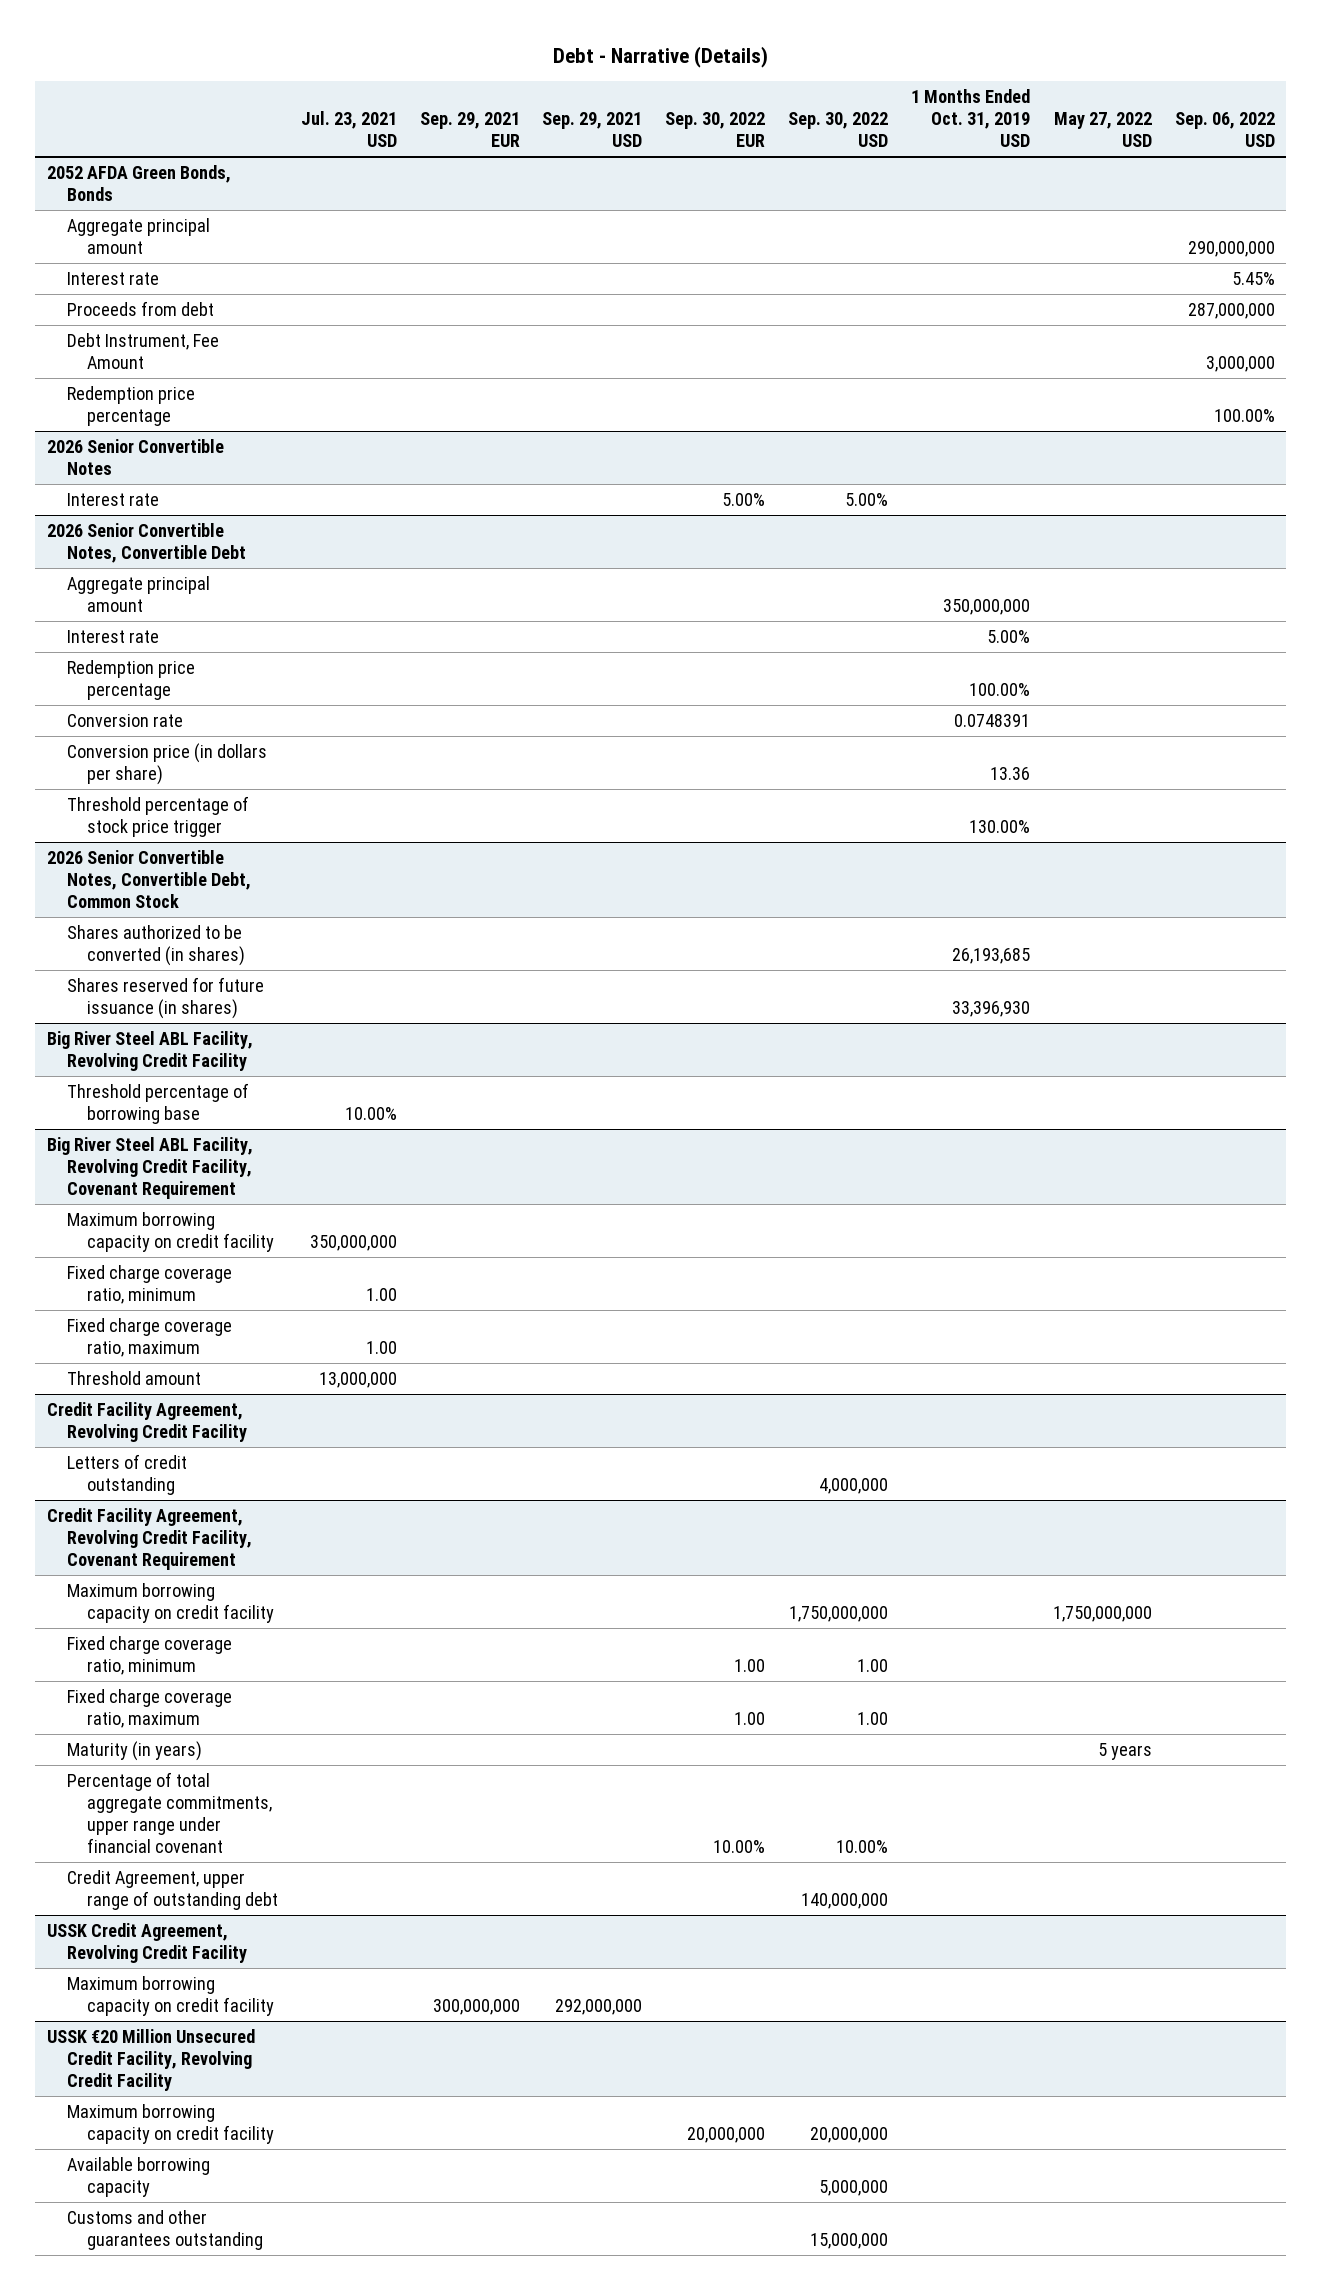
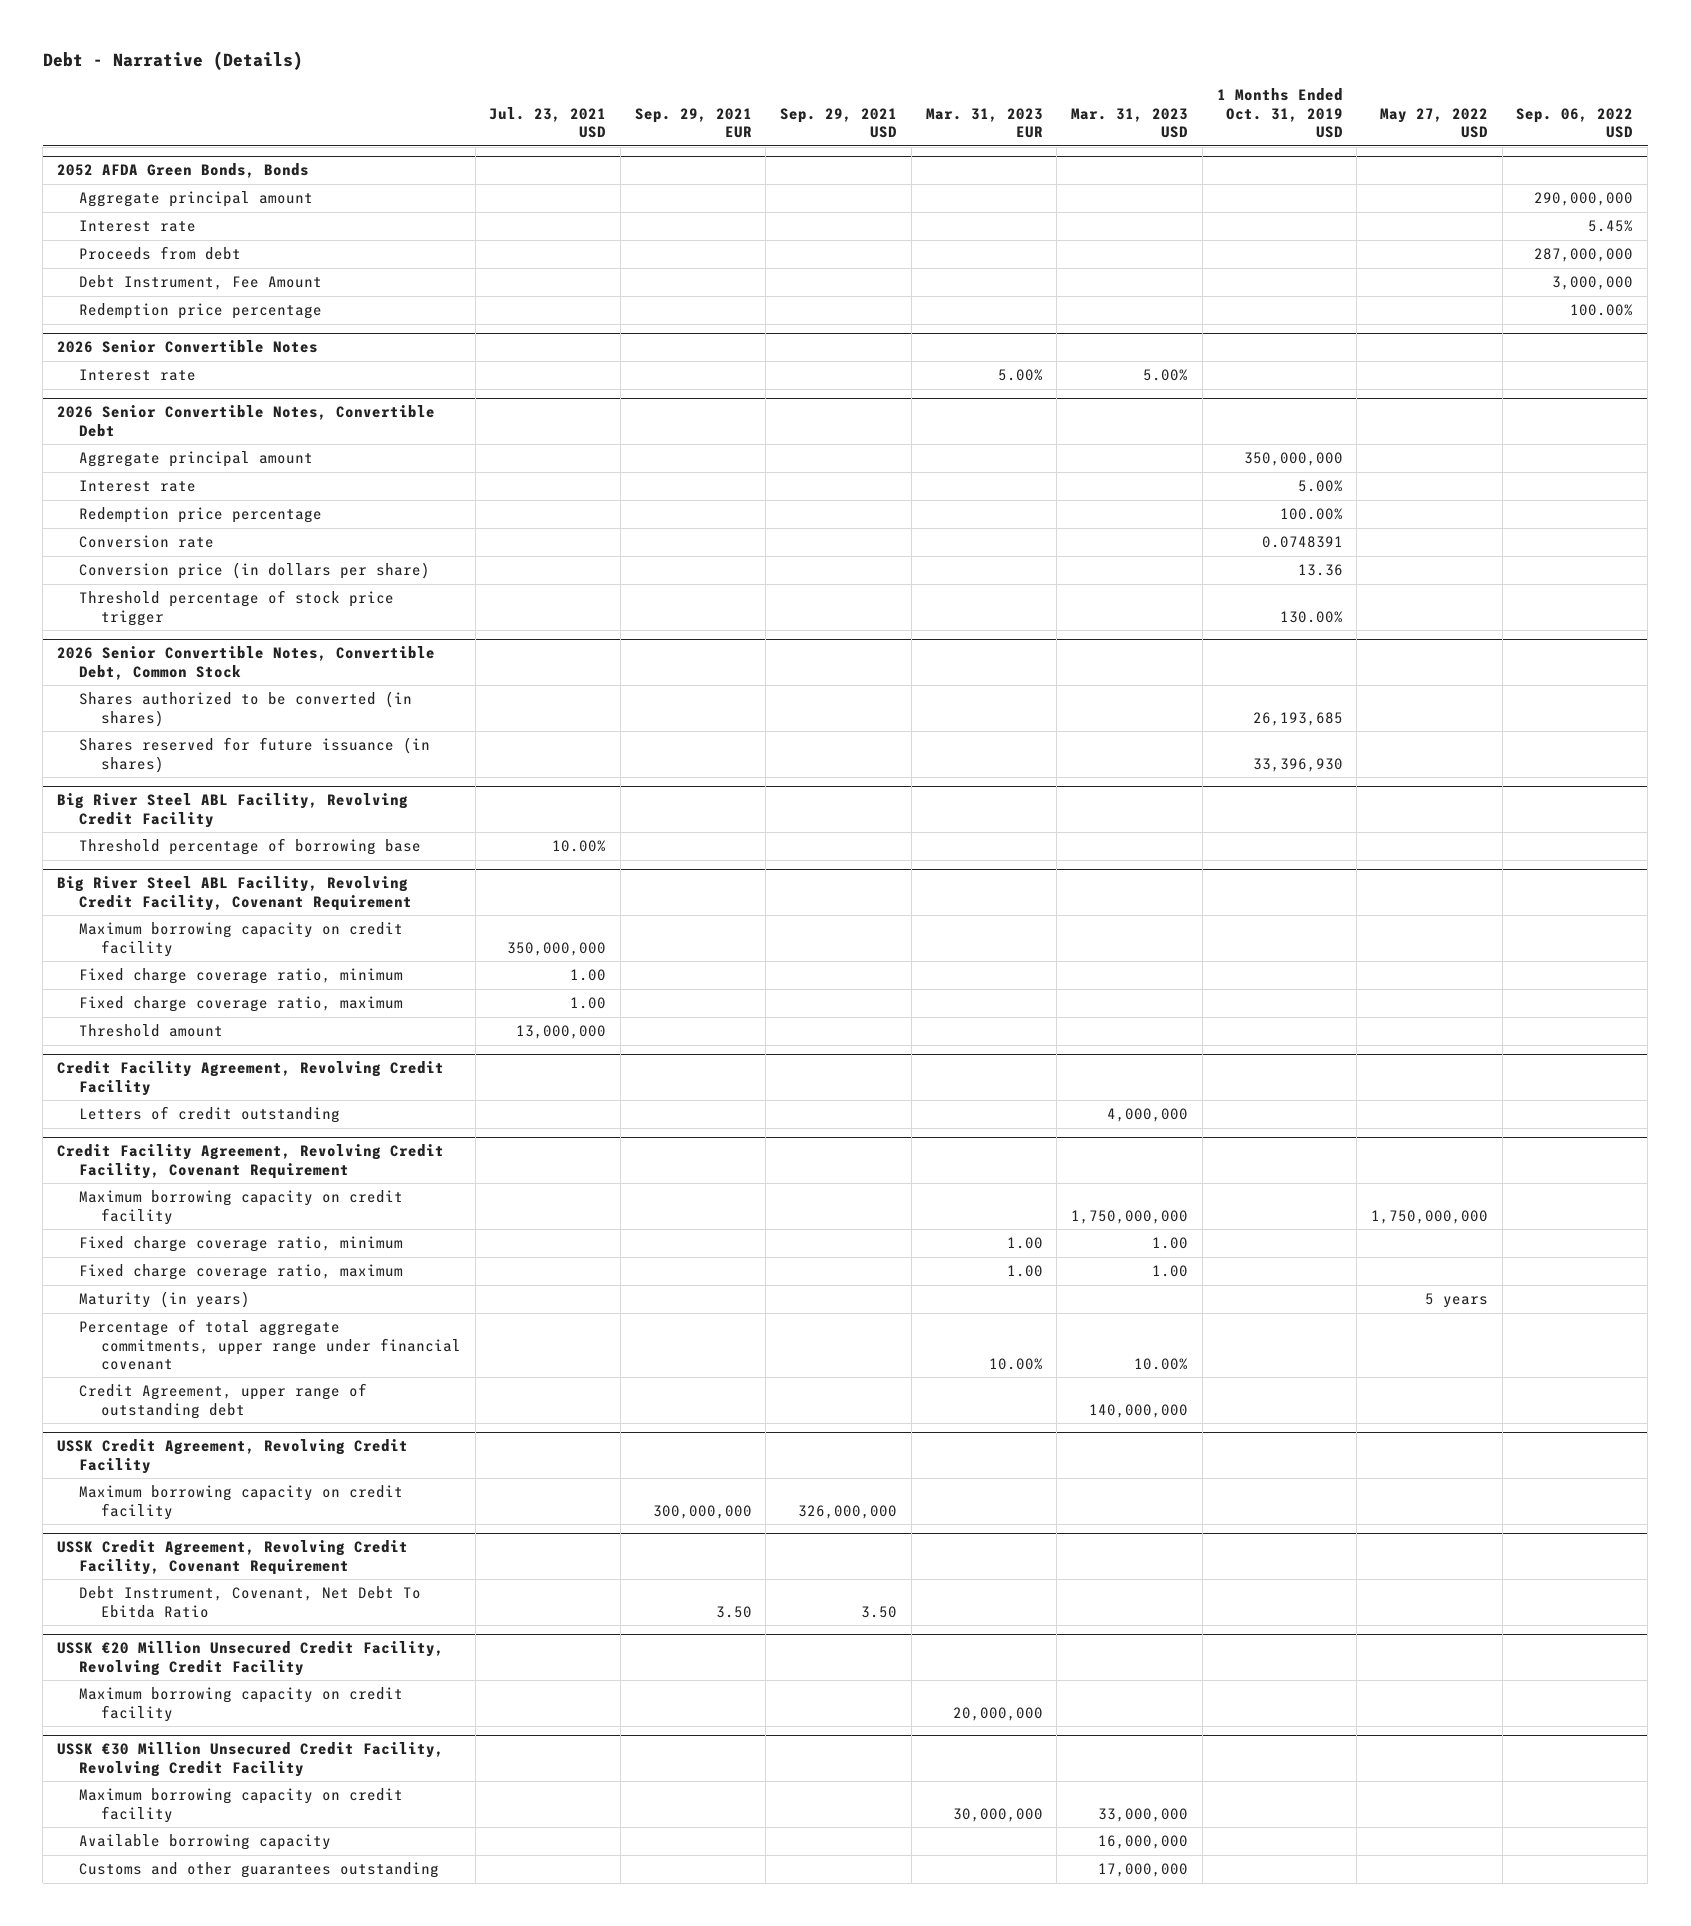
[665,112,766,148] Sep. 30, 2022 EUR -> none
[788,112,889,148] Sep. 30, 2022 USD -> none
none -> [925,107,1043,139] Mar. 31, 2023 EUR
none -> [1071,107,1189,139] Mar. 31, 2023 USD
[555,1998,643,2015] 292,000,000 -> [798,1504,898,1519] 326,000,000
none -> [57,1540,409,1575] USSK Credit Agreement, Revolving Credit Facility, Covenant Requirement
none -> [78,1586,421,1618] Debt Instrument, Covenant, Net Debt To Ebitda Ratio
[66,2156,210,2197] Available borrowing capacity -> none
[66,2209,263,2250] Customs and other guarantees outstanding -> none
none -> [57,1742,445,1777] USSK €30 Million Unsecured Credit Facility, Revolving Credit Facility
none -> [78,1788,403,1823] Maximum borrowing capacity on credit facility
none -> [78,1834,331,1851] Available borrowing capacity
none -> [78,1862,439,1879] Customs and other guarantees outstanding

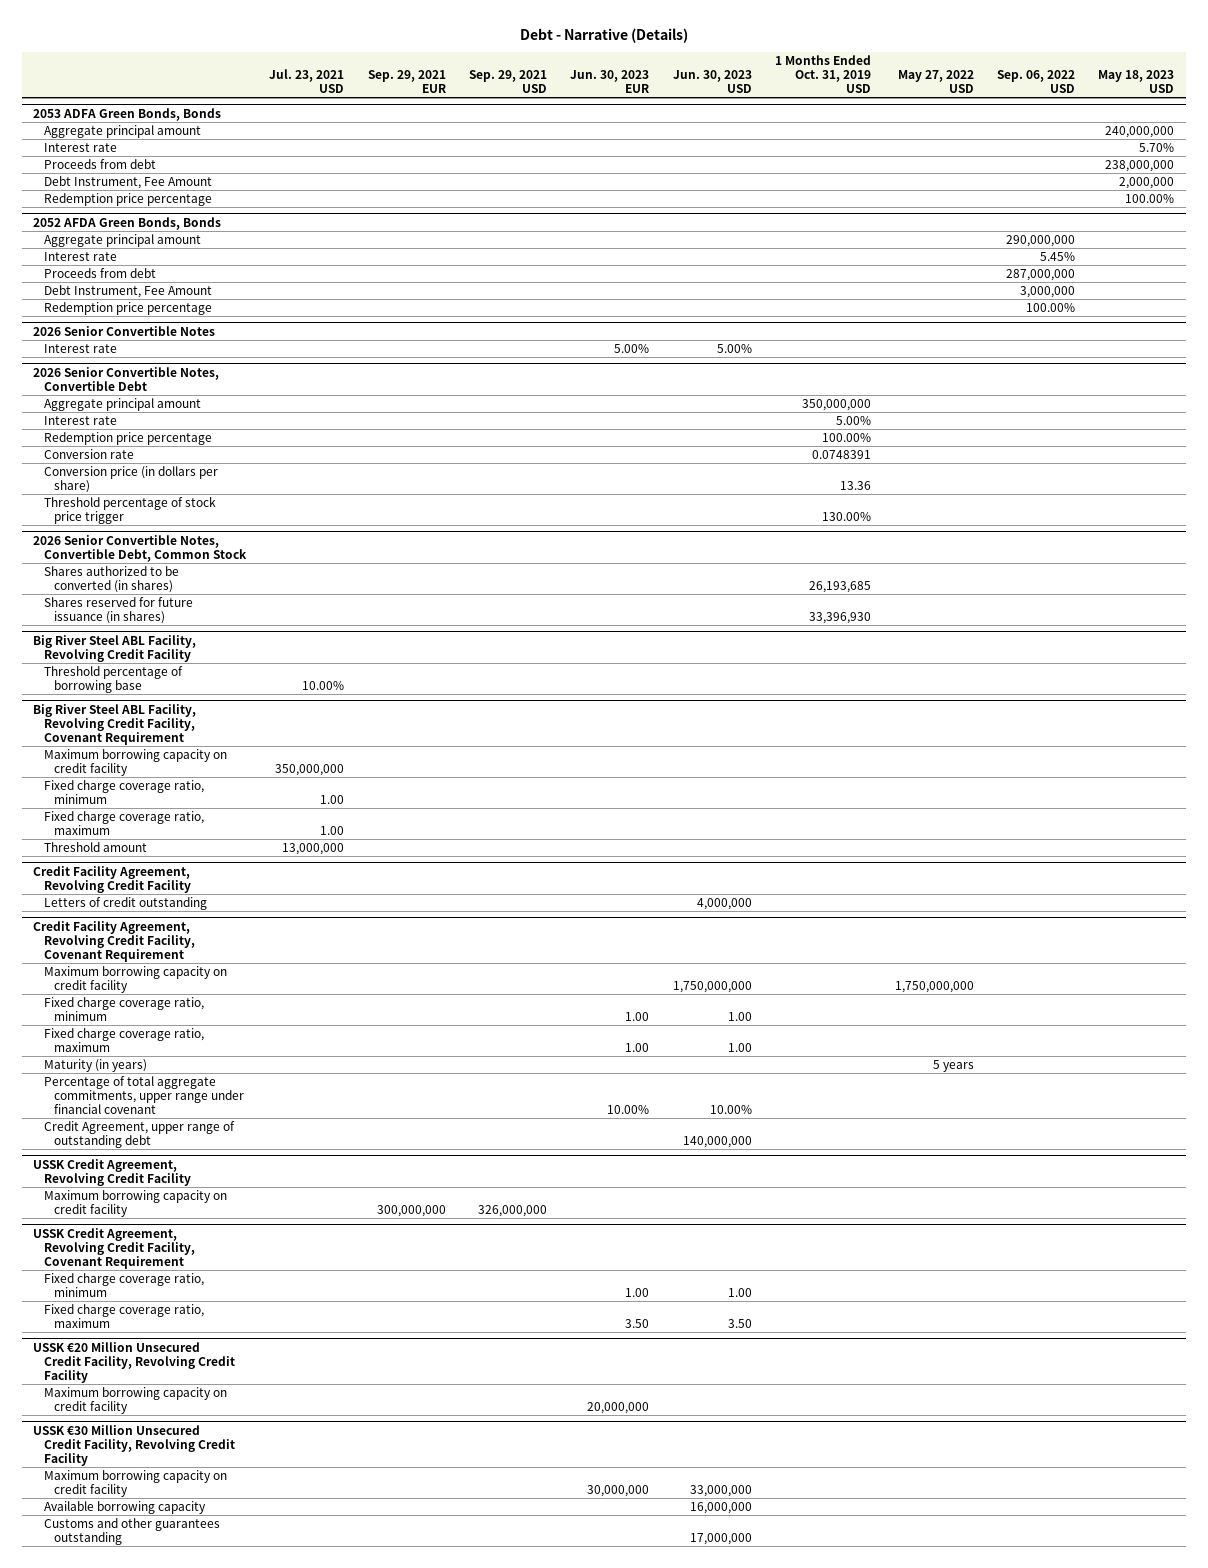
[925,107,1043,139] Mar. 31, 2023 EUR -> none
[1071,107,1189,139] Mar. 31, 2023 USD -> none
none -> [570,70,650,94] Jun. 30, 2023 EUR
none -> [672,70,752,94] Jun. 30, 2023 USD
none -> [1098,70,1175,94] May 18, 2023 USD
none -> [33,107,222,121] 2053 ADFA Green Bonds, Bonds
none -> [43,125,201,139] Aggregate principal amount
none -> [43,143,117,153] Interest rate
none -> [43,159,156,170] Proceeds from debt
none -> [43,176,212,190] Debt Instrument, Fee Amount
none -> [43,193,212,207] Redemption price percentage
[78,1586,421,1618] Debt Instrument, Covenant, Net Debt To Ebitda Ratio -> none
none -> [43,1273,204,1297] Fixed charge coverage ratio, minimum
none -> [43,1304,204,1328] Fixed charge coverage ratio, maximum

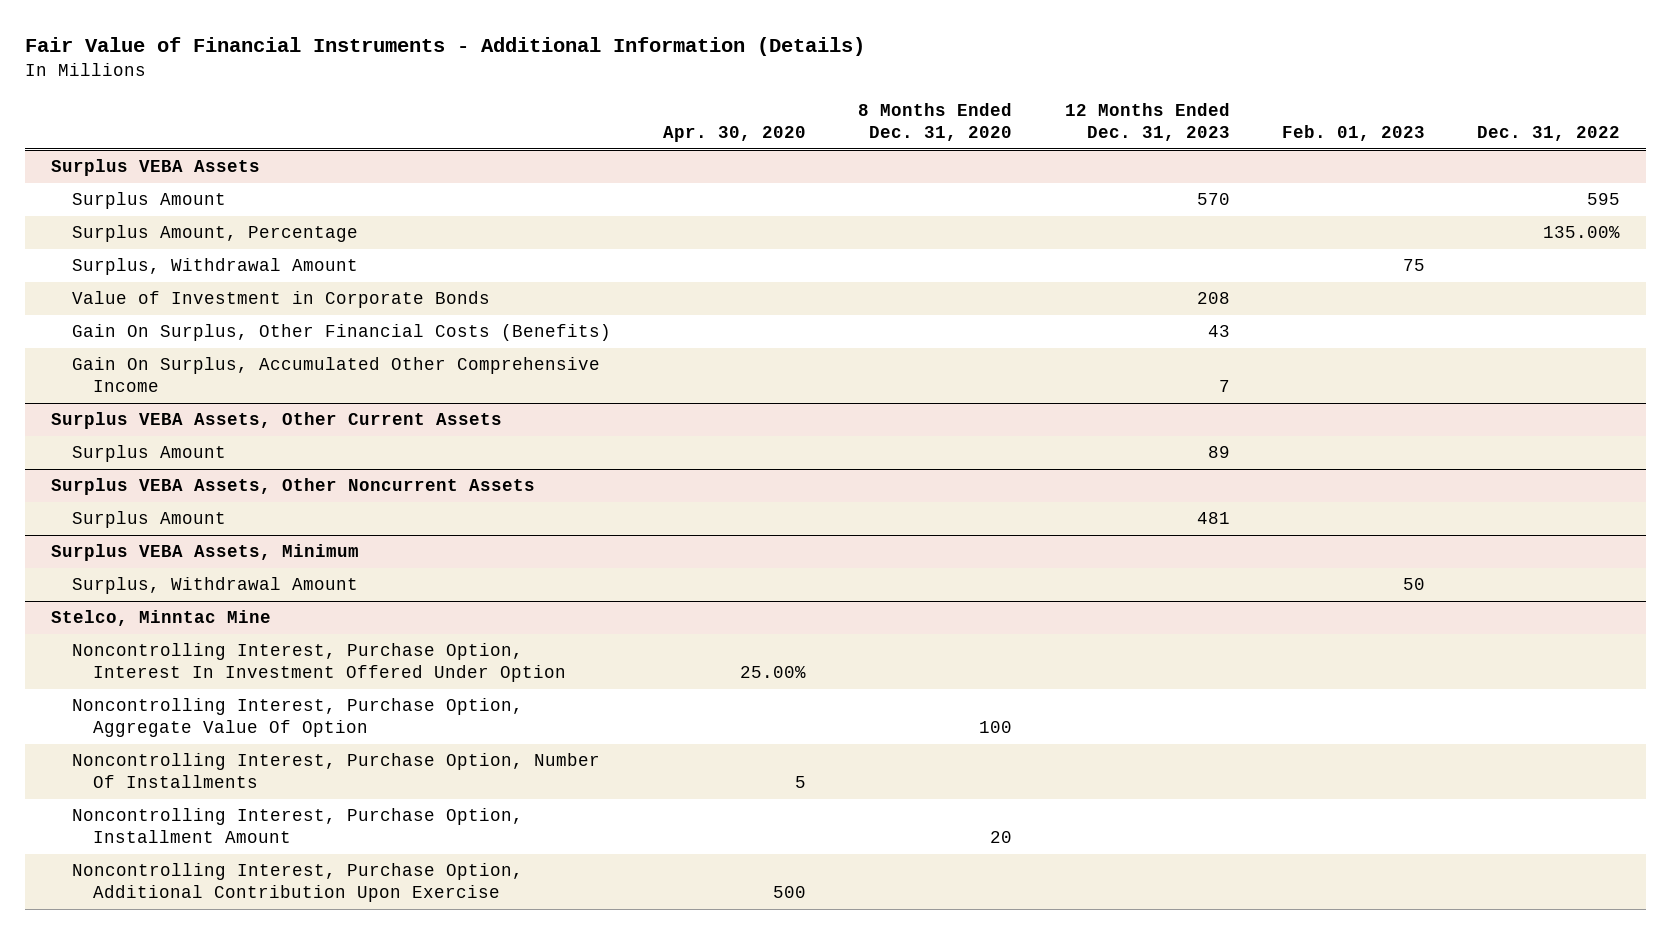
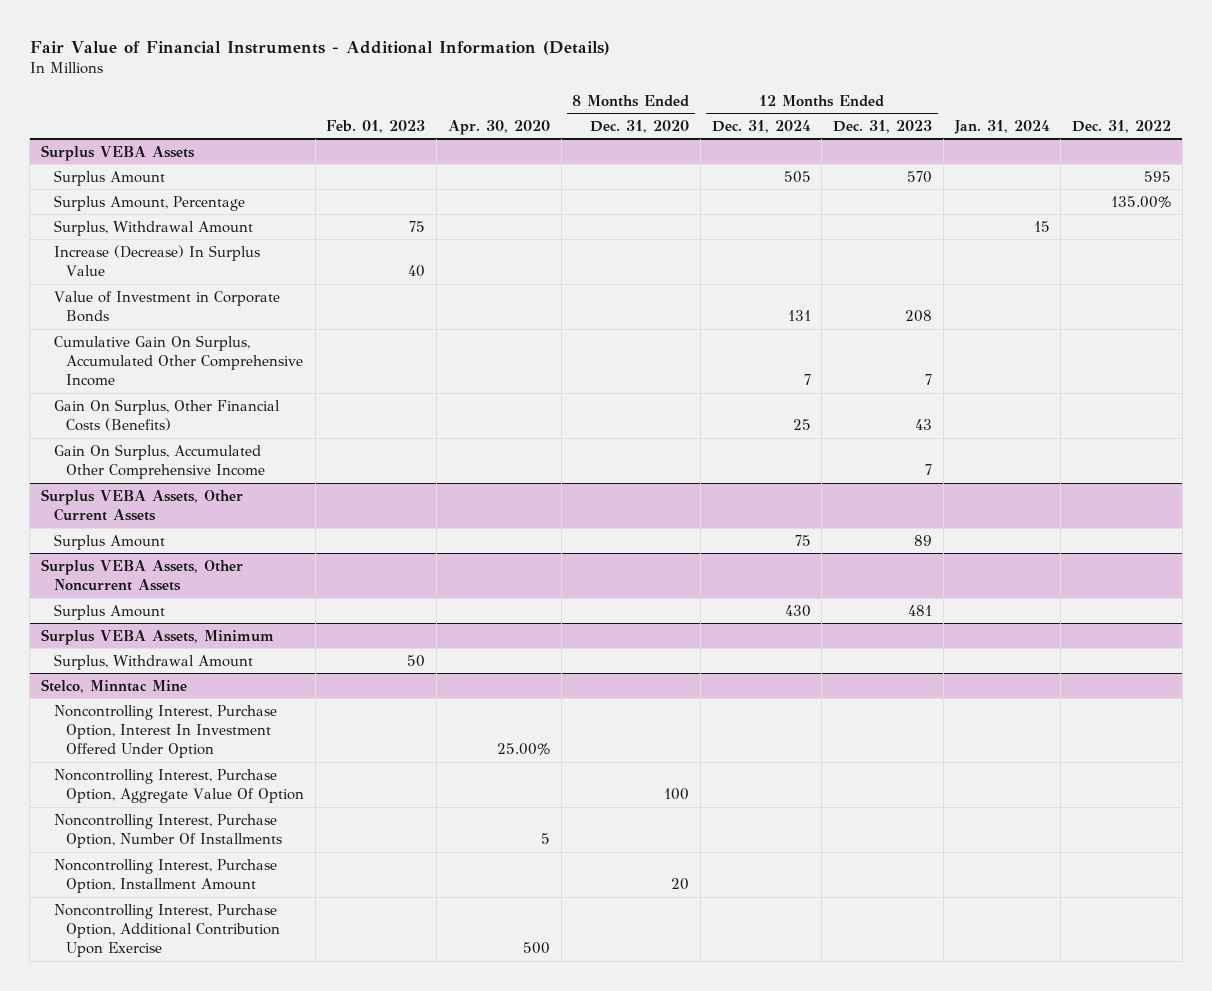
none -> [711,119,811,133] Dec. 31, 2024
none -> [953,119,1050,134] Jan. 31, 2024
none -> [53,244,260,277] Increase (Decrease) In Surplus Value
none -> [53,334,303,387] Cumulative Gain On Surplus, Accumulated Other Comprehensive Income

